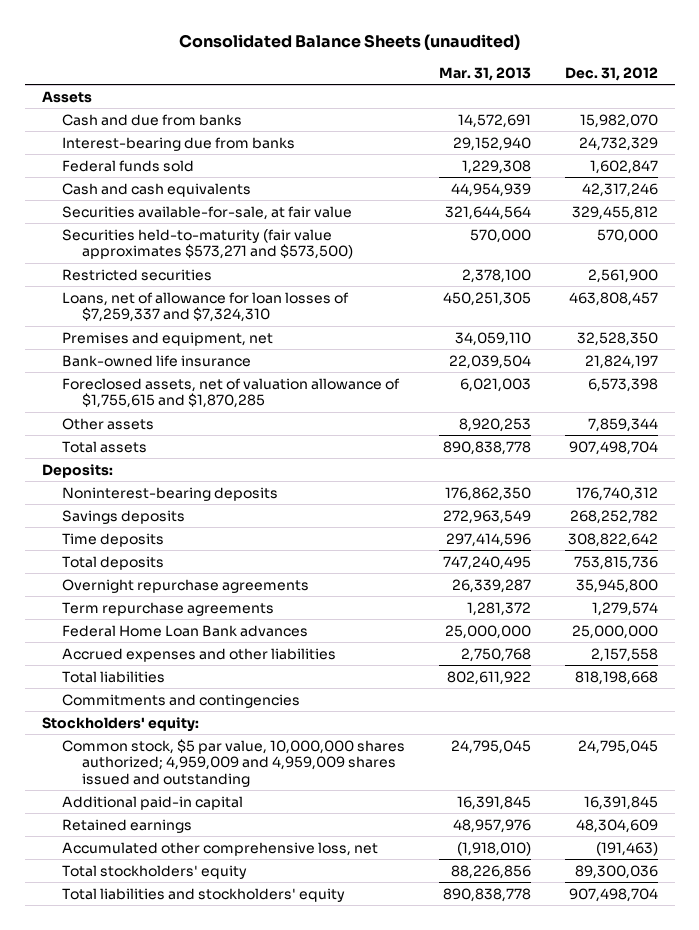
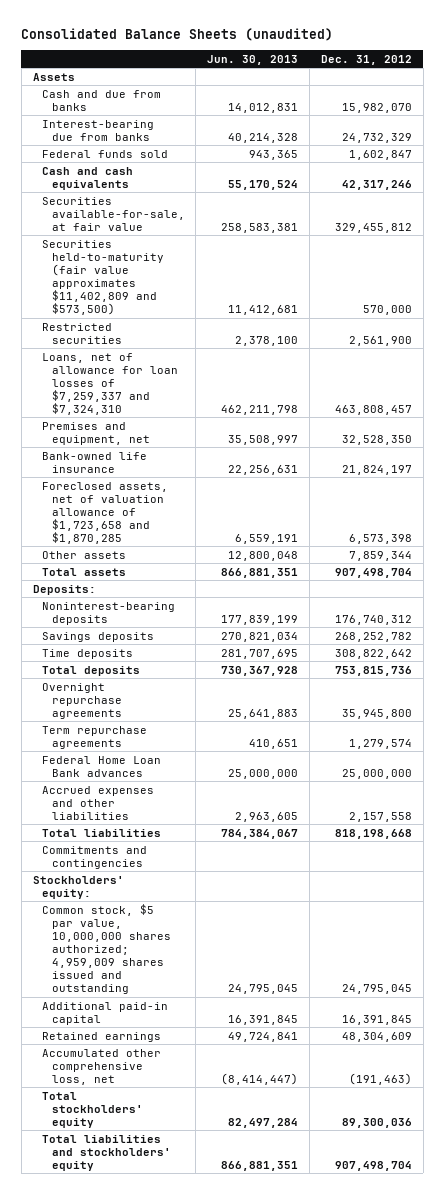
[438,66,531,81] Mar. 31, 2013 -> none
none -> [207,54,299,65] Jun. 30, 2013
[61,228,353,260] Securities held-to-maturity (fair value approximates $573,271 and $573,500) -> [42,239,164,316] Securities held-to-maturity (fair value approximates $11,402,809 and $573,500)
[61,377,400,409] Foreclosed assets, net of valuation allowance of $1,755,615 and $1,870,285 -> [42,481,169,544] Foreclosed assets, net of valuation allowance of $1,723,658 and $1,870,285
[61,738,405,787] Common stock, $5 par value, 10,000,000 shares authorized; 4,959,009 and 4,959,009 shares issued and outstanding -> [42,903,171,995] Common stock, $5 par value, 10,000,000 shares authorized; 4,959,009 shares issued and outstanding

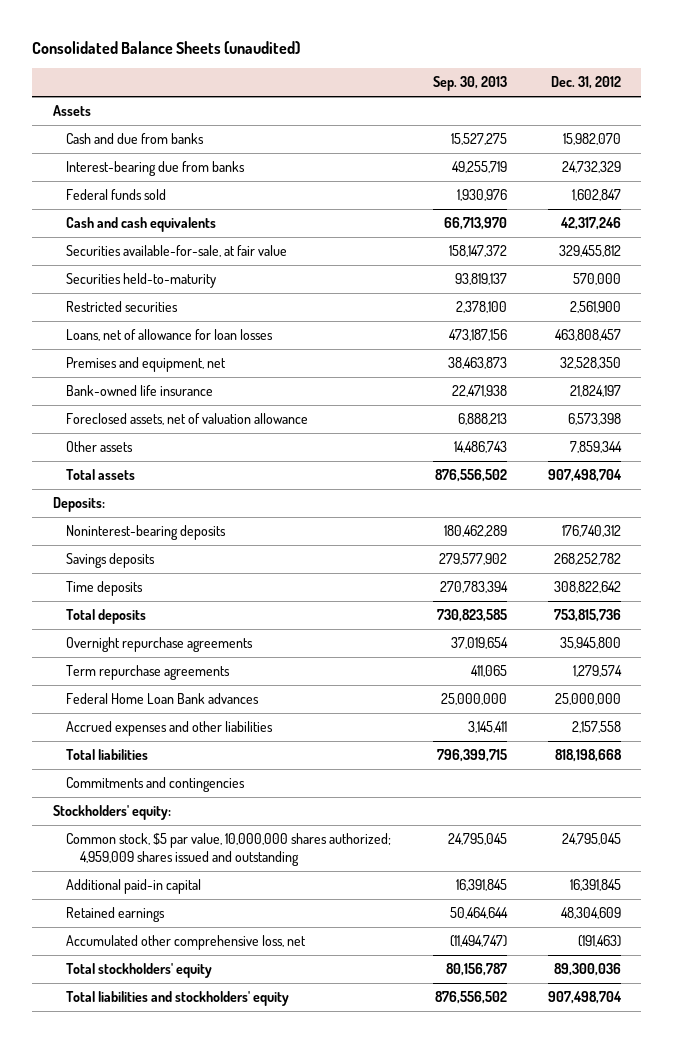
[207,54,299,65] Jun. 30, 2013 -> none
none -> [432,76,507,92] Sep. 30, 2013
[42,239,164,316] Securities held-to-maturity (fair value approximates $11,402,809 and $573,500) -> [66,273,217,289] Securities held-to-maturity
[42,352,178,415] Loans, net of allowance for loan losses of $7,259,337 and $7,324,310 -> [66,329,274,342] Loans, net of allowance for loan losses
[42,481,169,544] Foreclosed assets, net of valuation allowance of $1,723,658 and $1,870,285 -> [66,413,309,426] Foreclosed assets, net of valuation allowance

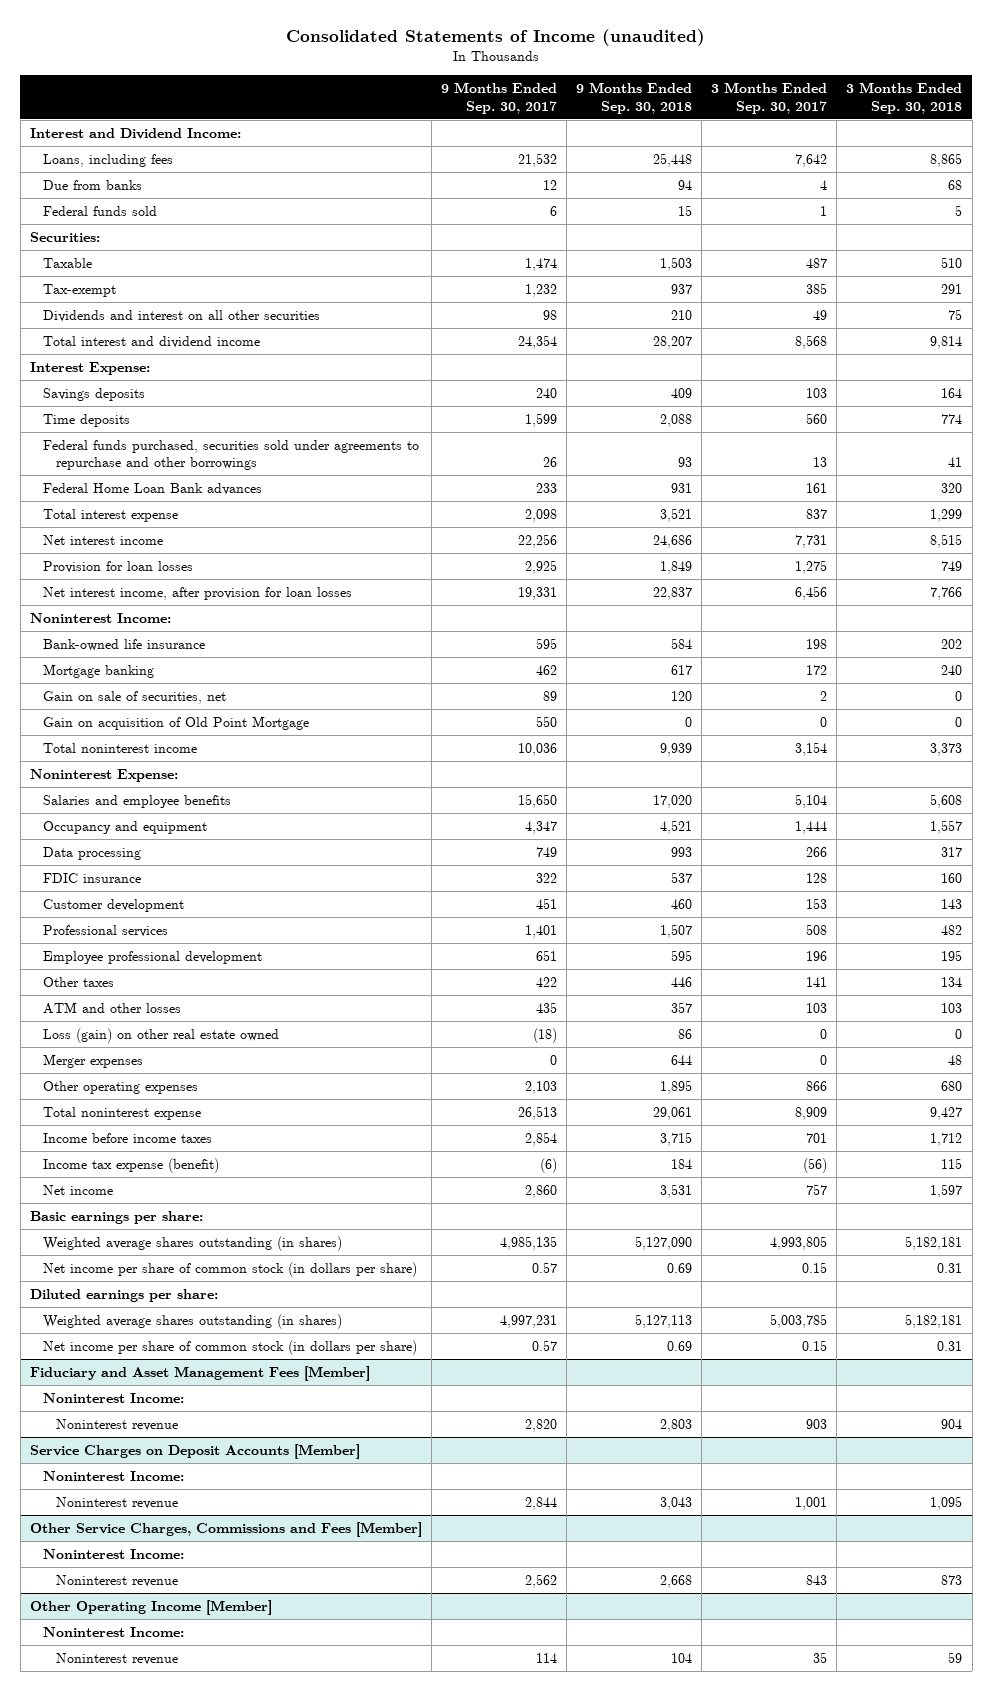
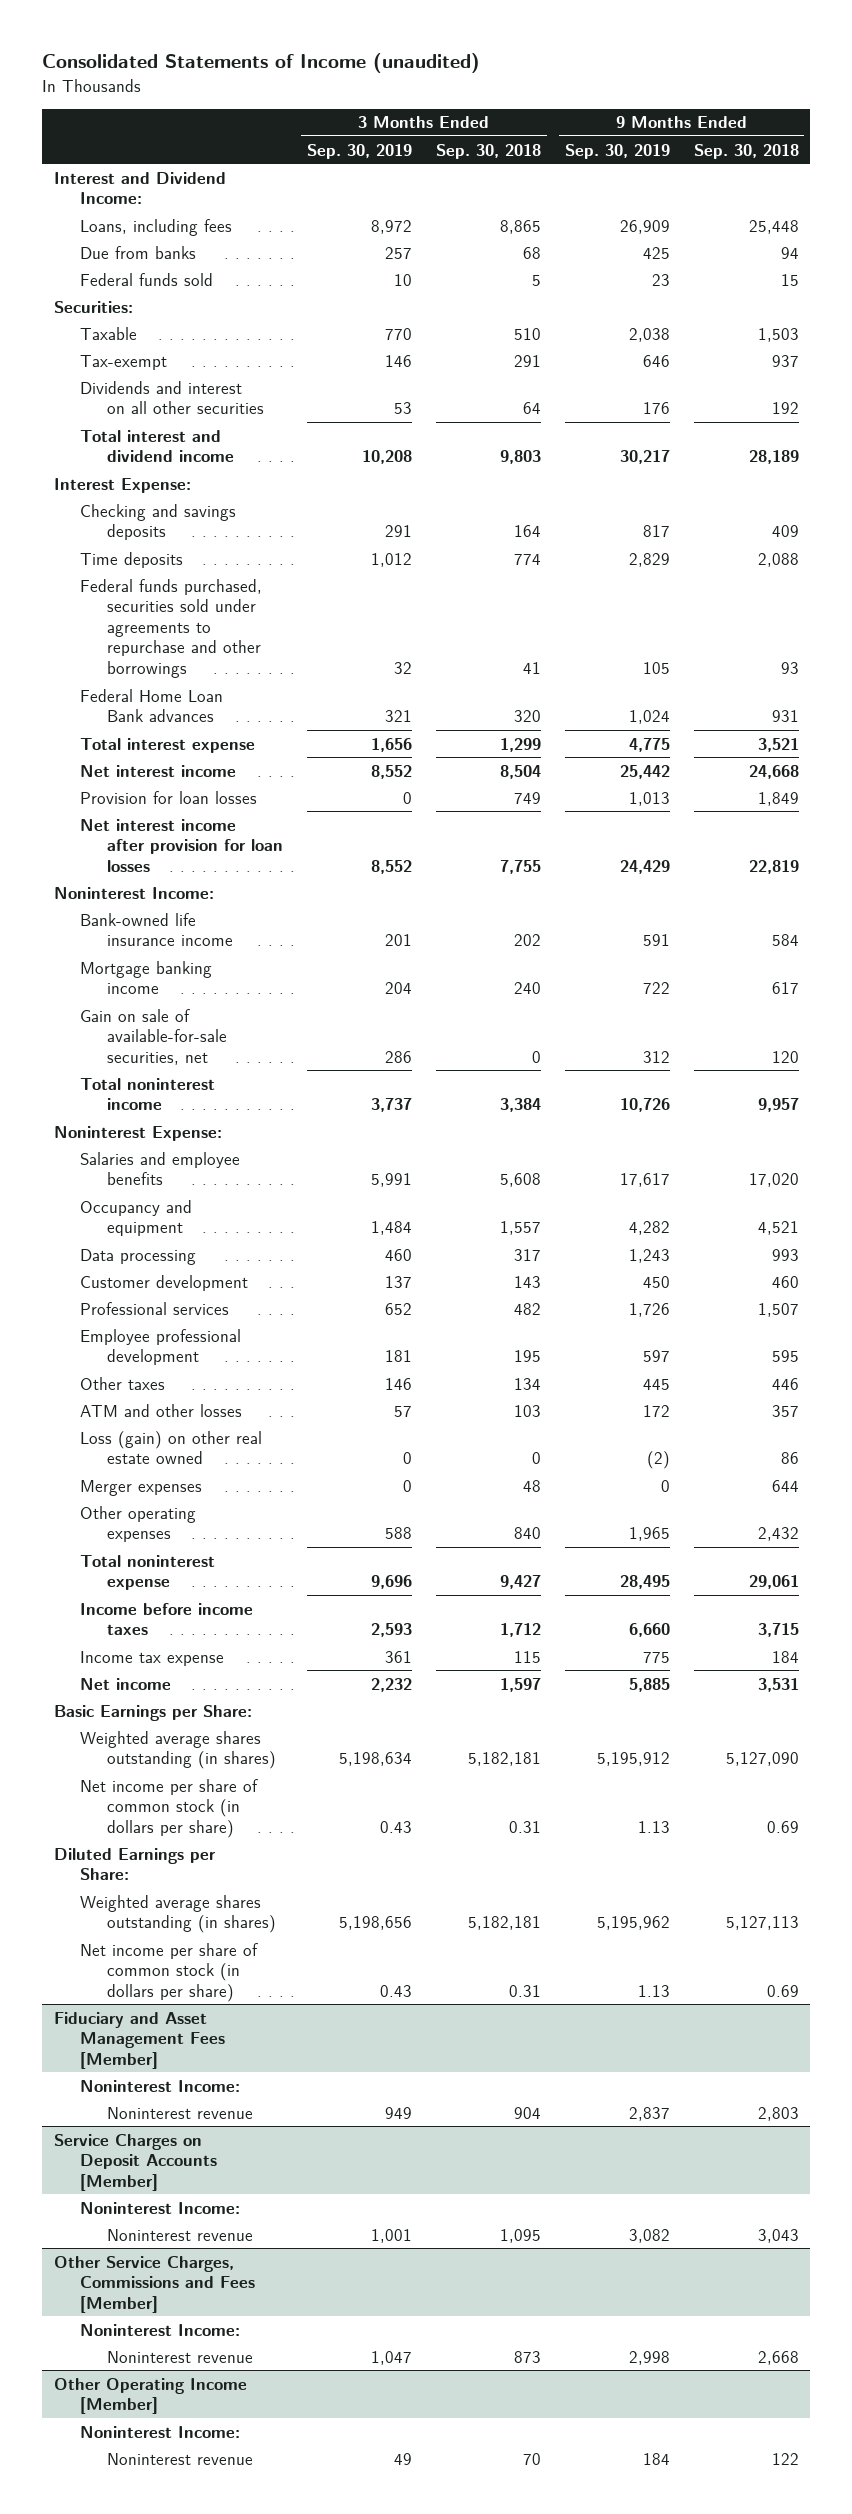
[440,82,557,114] 9 Months Ended Sep. 30, 2017 -> none
[711,82,828,114] 3 Months Ended Sep. 30, 2017 -> none
none -> [306,143,412,159] Sep. 30, 2019
none -> [564,143,670,159] Sep. 30, 2019
[671,309,693,320] 210 -> [771,402,799,415] 192
[948,308,963,320] 75 -> [522,402,541,415] 64
[653,335,693,349] 28,207 -> [748,450,799,465] 28,189
[930,335,963,349] 9,814 -> [499,450,541,465] 9,803
[42,387,145,401] Savings deposits -> [80,503,237,541] Checking and savings deposits
[653,534,693,548] 24,686 -> [748,764,799,779] 24,668
[930,533,963,548] 8,515 -> [499,764,541,779] 8,504
[42,586,352,600] Net interest income, after provision for loan losses -> [80,818,284,872] Net interest income after provision for loan losses
[653,586,693,600] 22,837 -> [748,859,799,874] 22,819
[930,586,963,600] 7,766 -> [499,859,541,874] 7,755
[42,715,309,730] Gain on acquisition of Old Point Mortgage -> none
[42,638,205,651] Bank-owned life insurance -> [80,912,234,947] Bank-owned life insurance income
[42,663,154,678] Mortgage banking -> [80,960,213,995] Mortgage banking income
[42,690,226,704] Gain on sale of securities, net -> [80,1008,228,1065] Gain on sale of available-for-sale securities, net
[660,742,693,756] 9,939 -> [757,1098,799,1113] 9,957
[930,742,963,756] 3,373 -> [499,1098,541,1113] 3,384
[42,872,141,883] FDIC insurance -> none
[660,1079,693,1094] 1,895 -> [757,1527,799,1542] 2,432
[941,1080,963,1091] 680 -> [513,1527,541,1540] 840
[42,1157,219,1173] Income tax expense (benefit) -> [80,1650,225,1666] Income tax expense
[29,1210,203,1224] Basic earnings per share: -> [53,1704,252,1721] Basic Earnings per Share:
[29,1288,218,1302] Diluted earnings per share: -> [53,1847,216,1881] Diluted Earnings per Share:
[671,1652,693,1663] 104 -> [771,2452,799,2465] 122
[948,1651,963,1663] 59 -> [522,2452,541,2465] 70

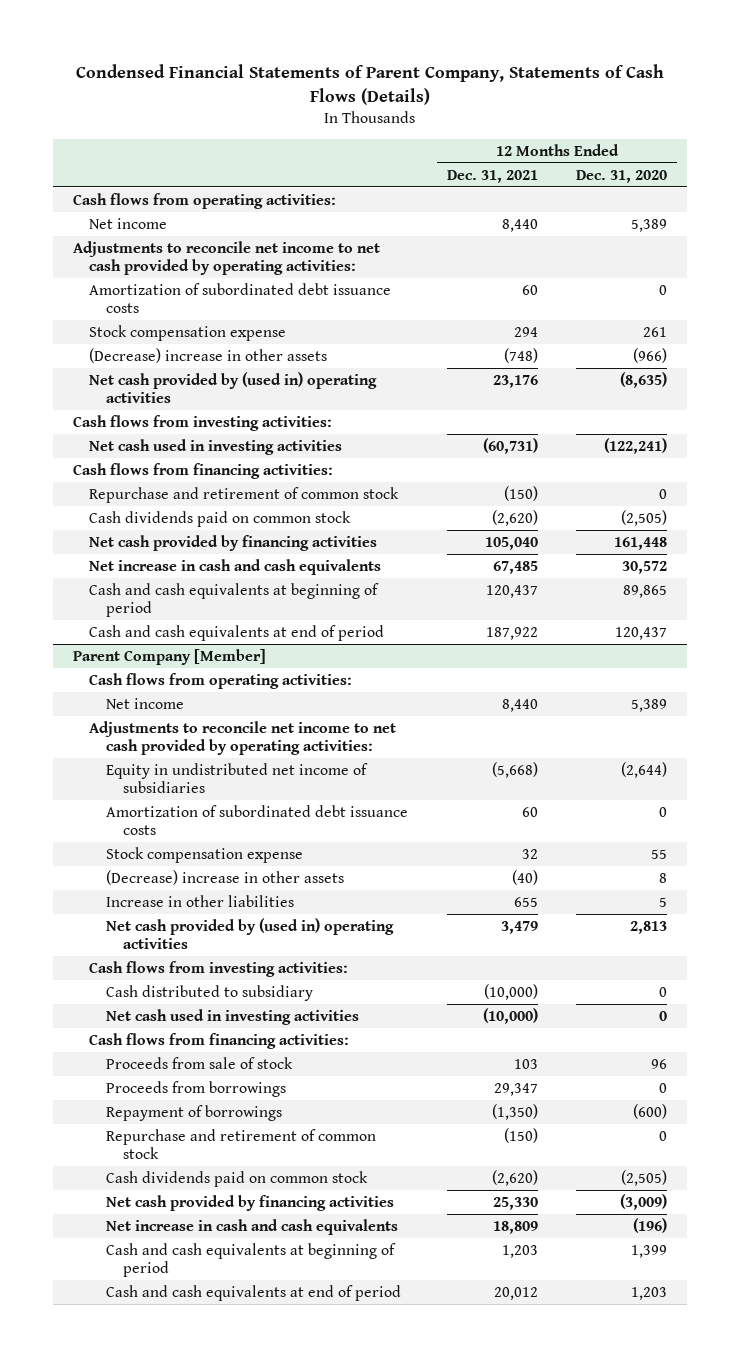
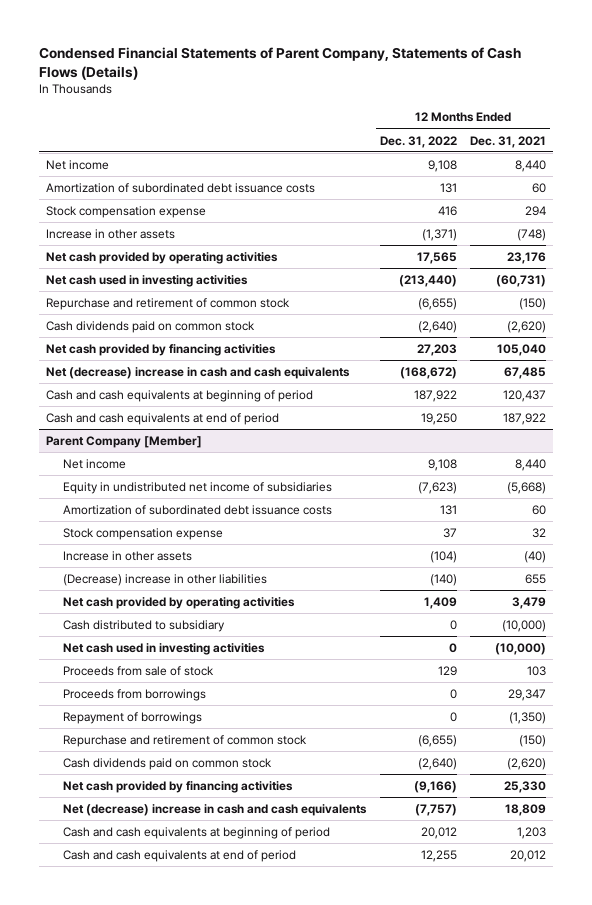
[576,169,668,183] Dec. 31, 2020 -> none
none -> [379,135,457,148] Dec. 31, 2022
[72,192,336,209] Cash flows from operating activities: -> none
[72,240,380,275] Adjustments to reconcile net income to net cash provided by operating activities: -> none
[72,414,332,431] Cash flows from investing activities: -> none
[89,347,328,363] (Decrease) increase in other assets -> [45,228,175,239] Increase in other assets
[89,371,378,403] Net cash provided by (used in) operating activities -> [45,251,278,264] Net cash provided by operating activities
[72,462,333,479] Cash flows from financing activities: -> none
[89,558,382,575] Net increase in cash and cash equivalents -> [45,366,350,379] Net (decrease) increase in cash and cash equivalents
[89,672,353,689] Cash flows from operating activities: -> none
[89,720,397,755] Adjustments to reconcile net income to net cash provided by operating activities: -> none
[89,960,349,977] Cash flows from investing activities: -> none
[106,869,345,885] (Decrease) increase in other assets -> [62,550,192,561] Increase in other assets
[106,894,295,907] Increase in other liabilities -> [62,573,267,586] (Decrease) increase in other liabilities
[106,917,395,949] Net cash provided by (used in) operating activities -> [62,596,295,609] Net cash provided by operating activities
[89,1032,350,1049] Cash flows from financing activities: -> none
[106,1218,399,1235] Net increase in cash and cash equivalents -> [62,803,367,816] Net (decrease) increase in cash and cash equivalents

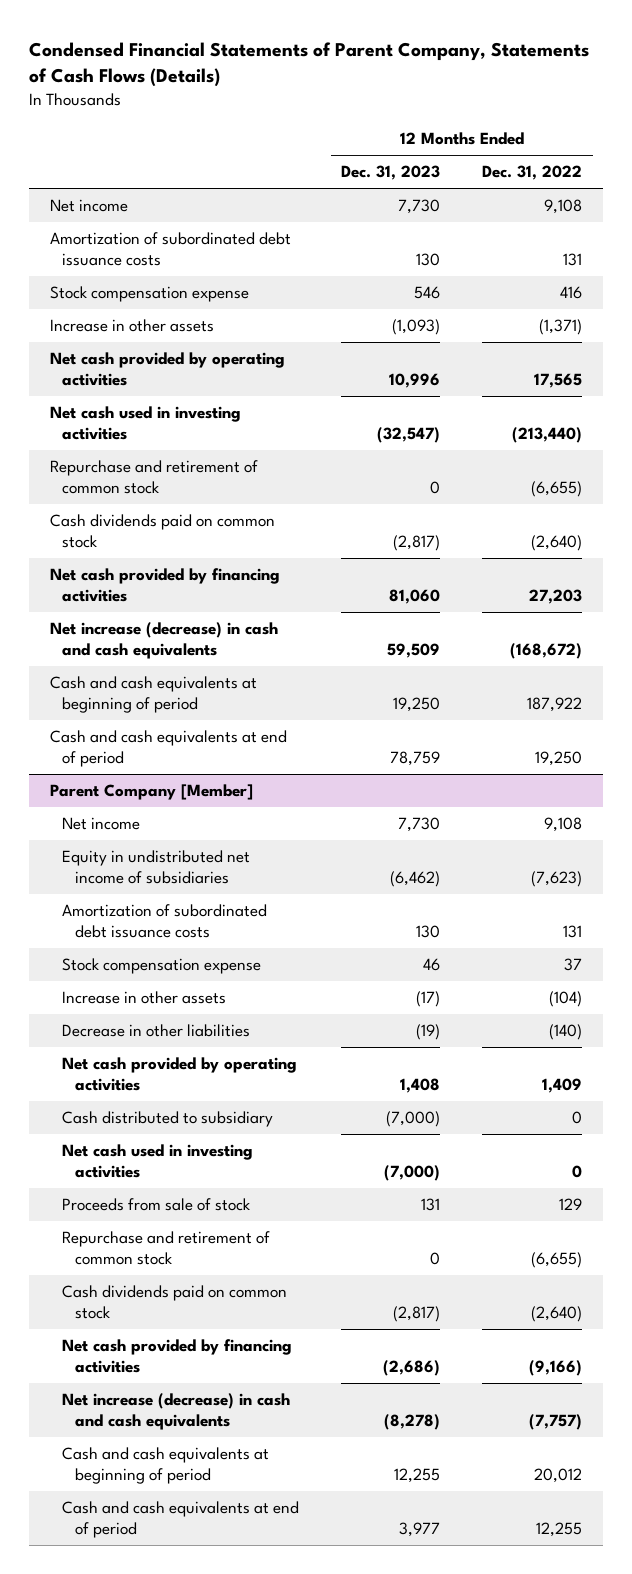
[470,135,547,148] Dec. 31, 2021 -> none
none -> [341,165,441,181] Dec. 31, 2023
[45,366,350,379] Net (decrease) increase in cash and cash equivalents -> [50,622,279,659] Net increase (decrease) in cash and cash equivalents
[62,573,267,586] (Decrease) increase in other liabilities -> [62,1024,251,1038] Decrease in other liabilities
[62,688,206,701] Proceeds from borrowings -> none
[62,711,202,724] Repayment of borrowings -> none
[62,803,367,816] Net (decrease) increase in cash and cash equivalents -> [62,1393,291,1430] Net increase (decrease) in cash and cash equivalents

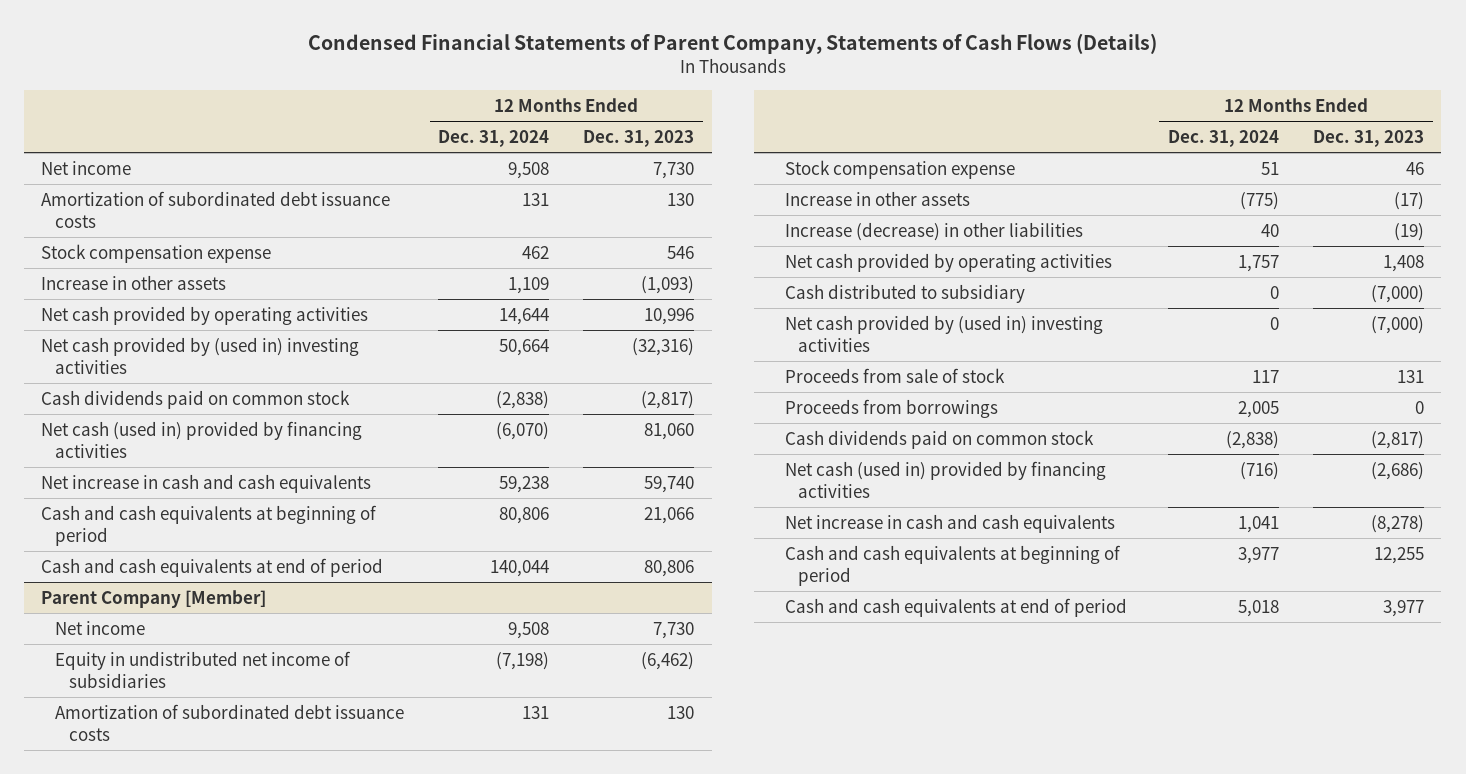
[482,165,583,181] Dec. 31, 2022 -> none
none -> [438,129,550,147] Dec. 31, 2024
[50,460,259,494] Repurchase and retirement of common stock -> none
[50,406,242,440] Net cash used in investing activities -> [41,336,360,374] Net cash provided by (used in) investing activities
[377,426,441,443] (32,547) -> [632,337,695,356] (32,316)
[50,568,281,602] Net cash provided by financing activities -> [41,420,363,458] Net cash (used in) provided by financing activities
[50,622,279,659] Net increase (decrease) in cash and cash equivalents -> [41,473,372,493] Net increase in cash and cash equivalents
[387,642,441,658] 59,509 -> [644,475,695,493] 59,740
[393,696,441,712] 19,250 -> [644,506,695,524] 21,066
[390,750,441,766] 78,759 -> [644,559,695,577] 80,806
[62,1024,251,1038] Decrease in other liabilities -> [784,221,1083,241] Increase (decrease) in other liabilities
[62,1144,254,1178] Net cash used in investing activities -> [784,314,1103,352] Net cash provided by (used in) investing activities
[62,1231,271,1265] Repurchase and retirement of common stock -> none
none -> [784,398,998,418] Proceeds from borrowings
[62,1339,293,1373] Net cash provided by financing activities -> [784,460,1106,498] Net cash (used in) provided by financing activities
[62,1393,291,1430] Net increase (decrease) in cash and cash equivalents -> [784,513,1115,533] Net increase in cash and cash equivalents

